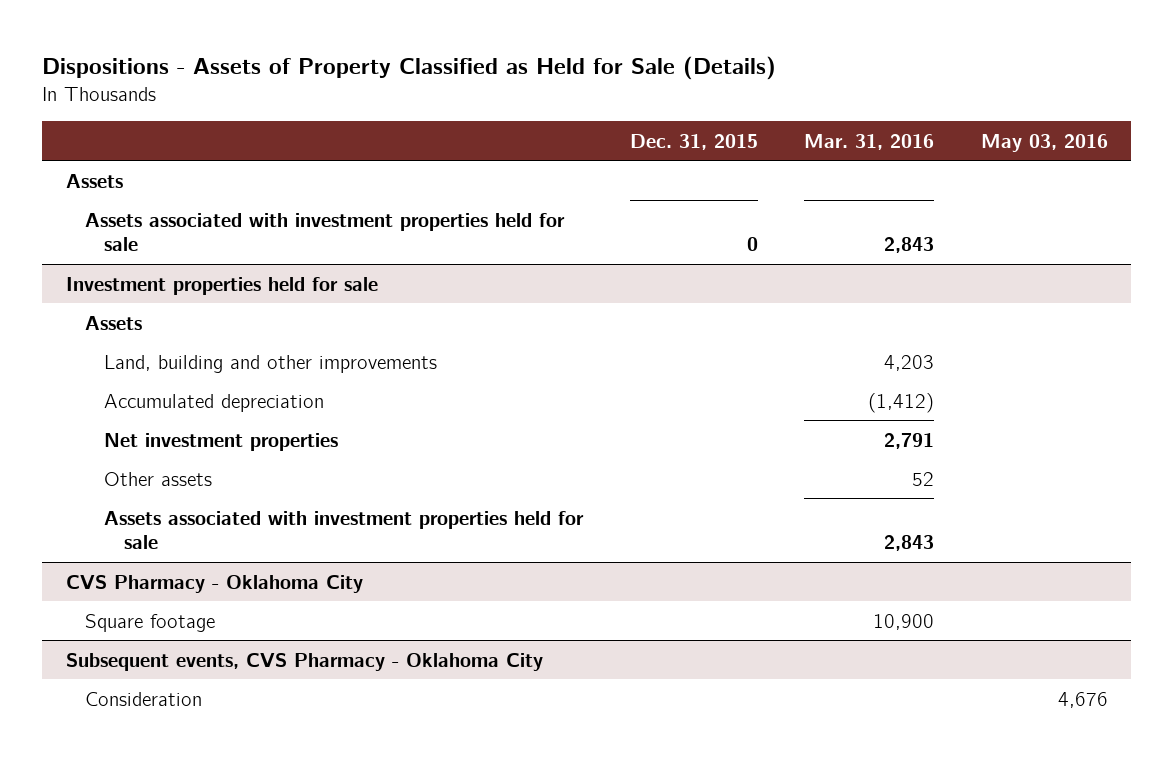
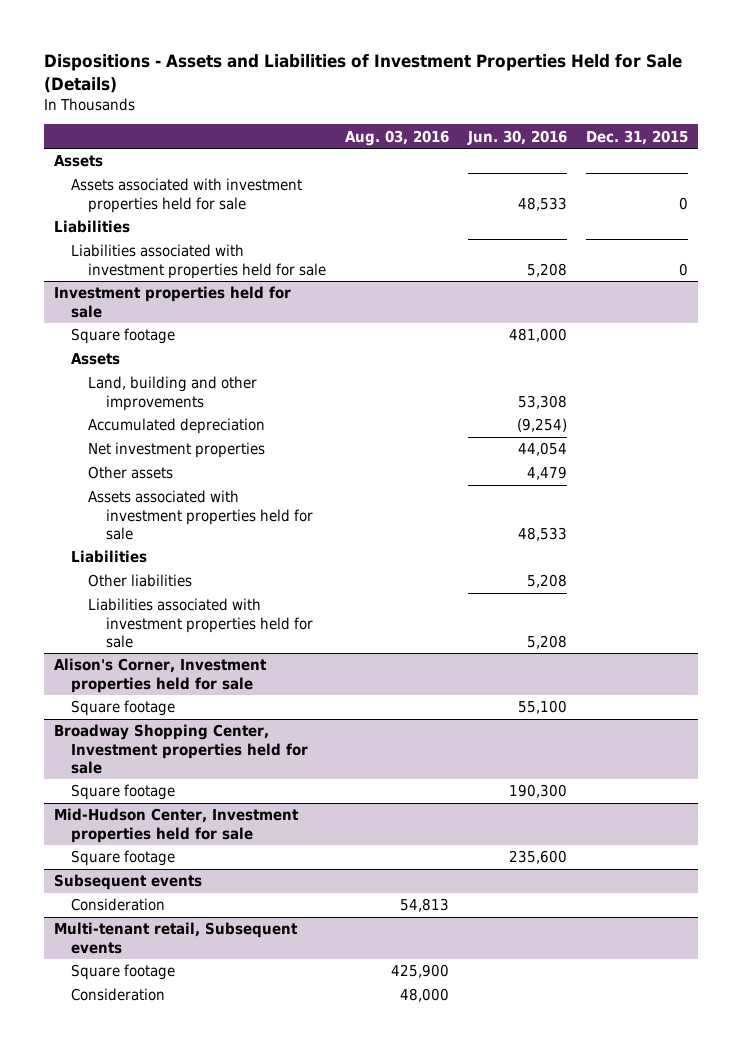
[42,55,777,80] Dispositions - Assets of Property Classified as Held for Sale (Details) -> [44,54,683,93] Dispositions - Assets and Liabilities of Investment Properties Held for Sale (Details)
[804,133,935,150] Mar. 31, 2016 -> none
[980,133,1108,152] May 03, 2016 -> none
none -> [345,129,450,146] Aug. 03, 2016
none -> [467,129,568,145] Jun. 30, 2016
none -> [53,220,130,234] Liabilities
none -> [71,244,327,279] Liabilities associated with investment properties held for sale
none -> [71,328,176,345] Square footage
[65,574,363,593] CVS Pharmacy - Oklahoma City -> none
[85,613,216,632] Square footage -> none
none -> [71,550,148,564] Liabilities
none -> [88,574,193,588] Other liabilities
none -> [88,598,313,648] Liabilities associated with investment properties held for sale
none -> [53,658,267,693] Alison's Corner, Investment properties held for sale
none -> [71,700,176,717] Square footage
none -> [53,724,309,774] Broadway Shopping Center, Investment properties held for sale
none -> [71,784,176,801] Square footage
none -> [53,808,299,843] Mid-Hudson Center, Investment properties held for sale
none -> [71,850,176,867] Square footage
[65,652,543,671] Subsequent events, CVS Pharmacy - Oklahoma City -> [53,874,202,891] Subsequent events
none -> [53,922,298,954] Multi-tenant retail, Subsequent events
none -> [71,964,176,981] Square footage
none -> [71,988,166,1002] Consideration

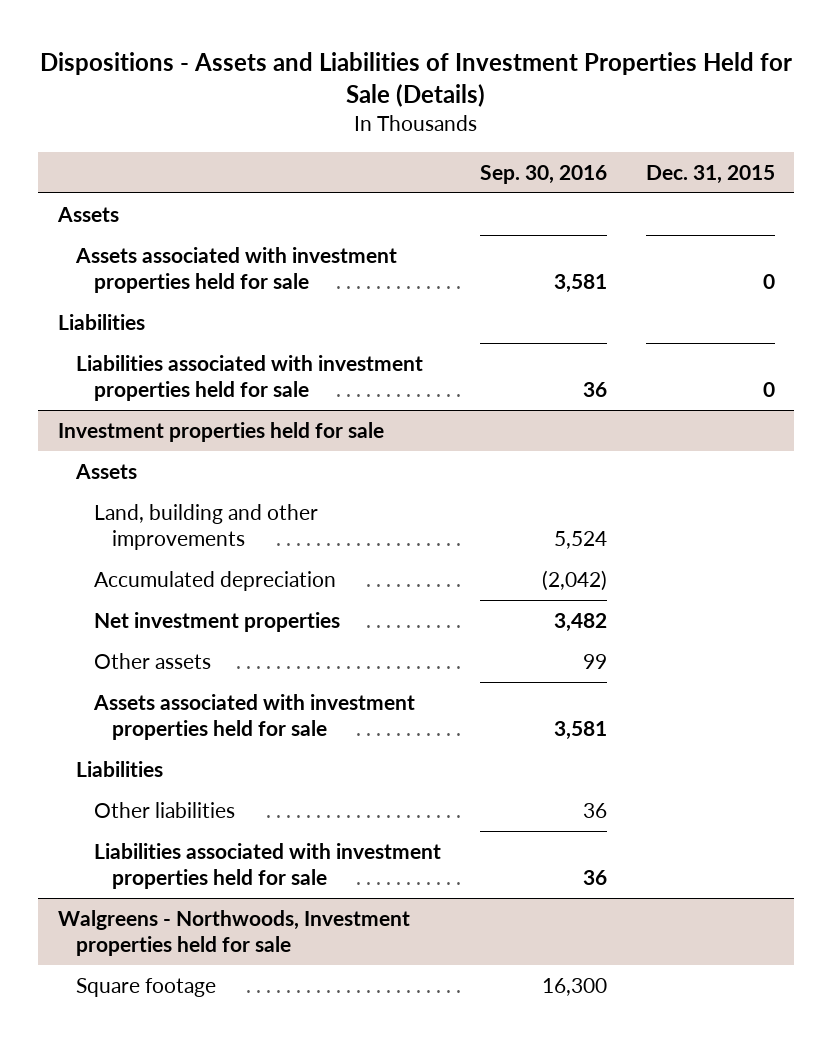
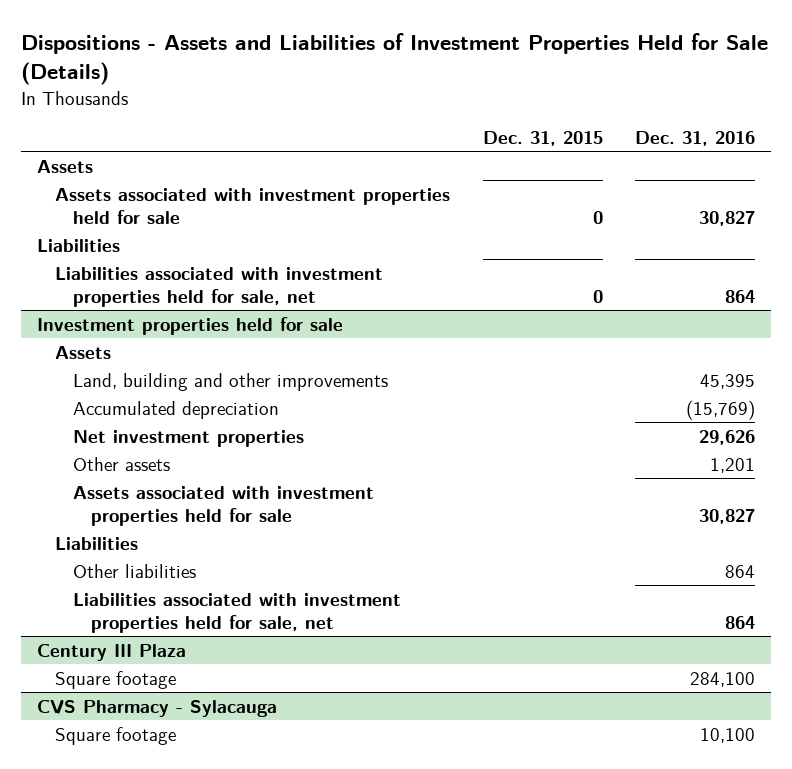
[479,164,607,184] Sep. 30, 2016 -> none
none -> [635,130,756,146] Dec. 31, 2016
[76,355,424,401] Liabilities associated with investment properties held for sale -> [55,266,384,307] Liabilities associated with investment properties held for sale, net
[57,910,410,956] Walgreens - Northwoods, Investment properties held for sale -> none
[76,978,217,998] Square footage -> none
[94,843,442,889] Liabilities associated with investment properties held for sale -> [73,592,402,633] Liabilities associated with investment properties held for sale, net
none -> [37,643,187,661] Century III Plaza
none -> [55,670,177,689] Square footage
none -> [37,699,278,717] CVS Pharmacy - Sylacauga
none -> [55,726,177,745] Square footage

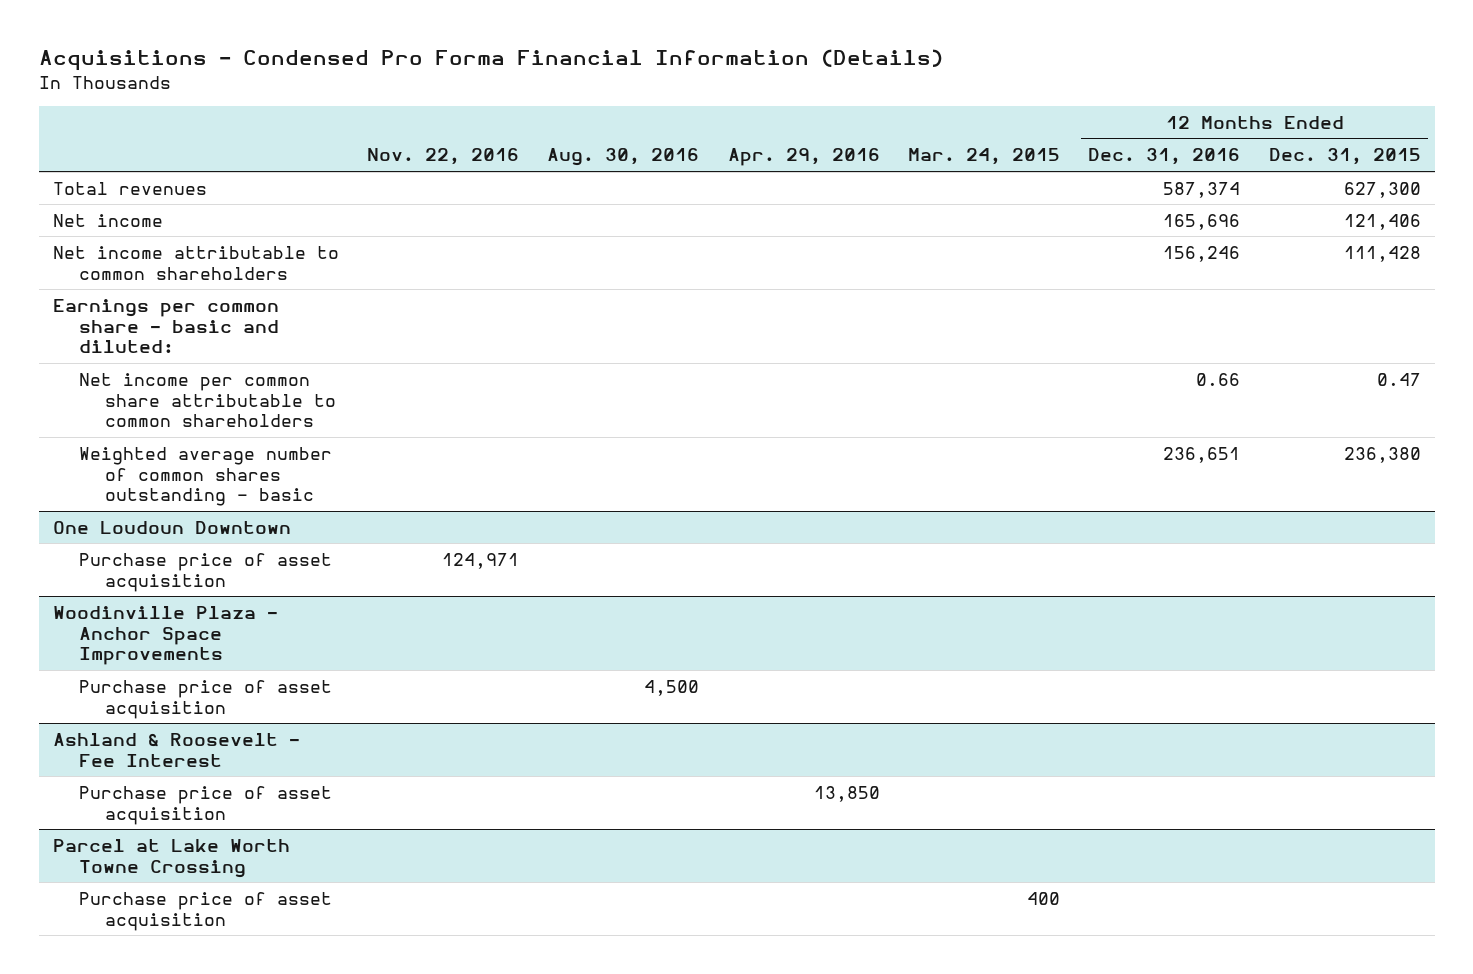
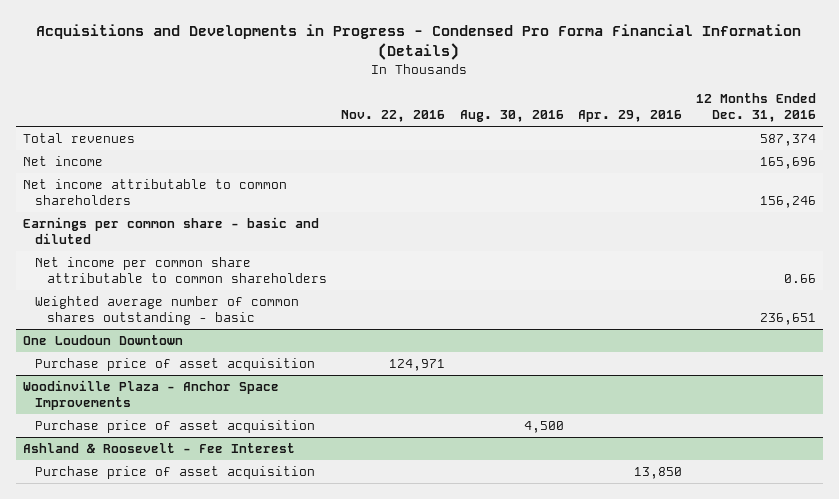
[38,49,943,72] Acquisitions - Condensed Pro Forma Financial Information (Details) -> [36,24,802,61] Acquisitions and Developments in Progress - Condensed Pro Forma Financial Information (Details)
[908,148,1061,166] Mar. 24, 2015 -> none
[1268,148,1421,166] Dec. 31, 2015 -> none
[52,298,279,354] Earnings per common share - basic and diluted: -> [22,217,319,244] Earnings per common share - basic and diluted
[52,838,290,878] Parcel at Lake Worth Towne Crossing -> none
[78,891,332,931] Purchase price of asset acquisition -> none

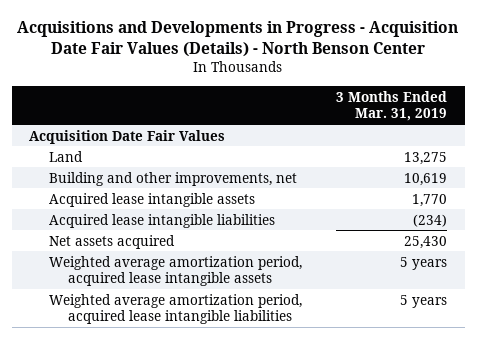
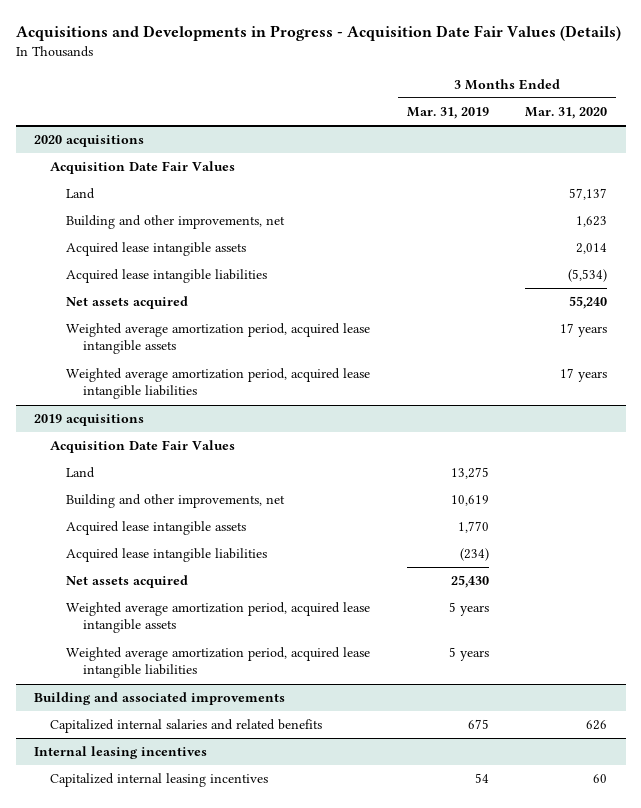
[17,20,459,58] Acquisitions and Developments in Progress - Acquisition Date Fair Values (Details) - North Benson Center -> [15,25,621,42] Acquisitions and Developments in Progress - Acquisition Date Fair Values (Details)
none -> [525,106,608,119] Mar. 31, 2020
none -> [33,135,144,148] 2020 acquisitions
none -> [50,161,236,175] Acquisition Date Fair Values
none -> [66,188,96,200] Land
none -> [66,215,286,230] Building and other improvements, net
none -> [66,242,247,257] Acquired lease intangible assets
none -> [66,269,268,284] Acquired lease intangible liabilities
none -> [66,296,189,310] Net assets acquired
none -> [66,323,371,355] Weighted average amortization period, acquired lease intangible assets
none -> [66,368,371,400] Weighted average amortization period, acquired lease intangible liabilities
none -> [33,414,144,427] 2019 acquisitions
none -> [33,692,285,706] Building and associated improvements
none -> [50,719,323,734] Capitalized internal salaries and related benefits
none -> [33,746,207,760] Internal leasing incentives
none -> [50,773,269,788] Capitalized internal leasing incentives

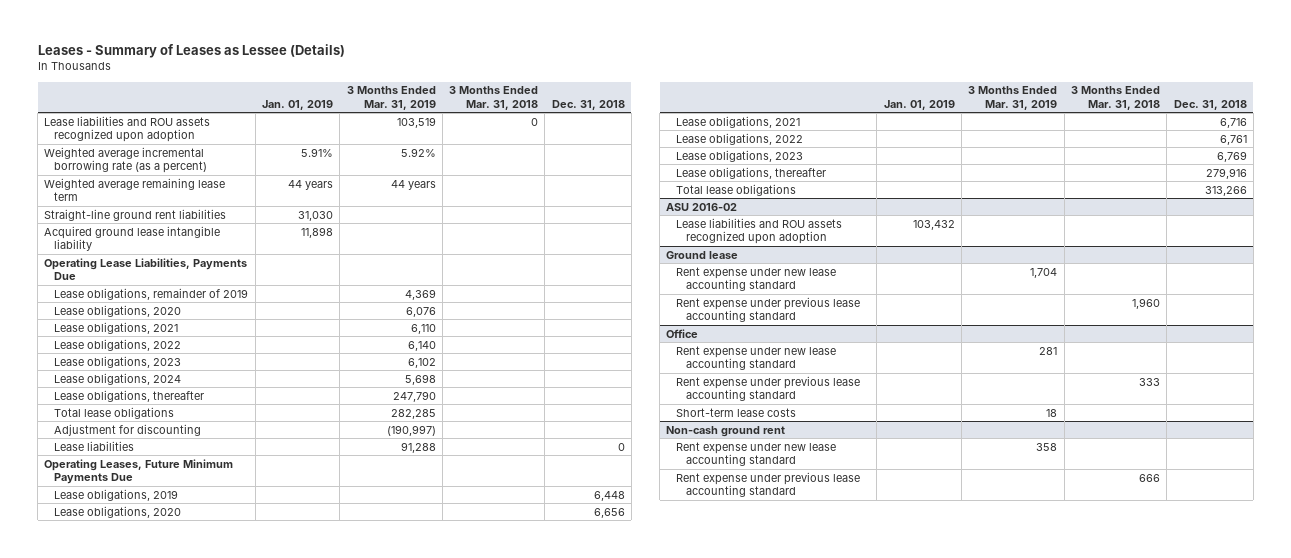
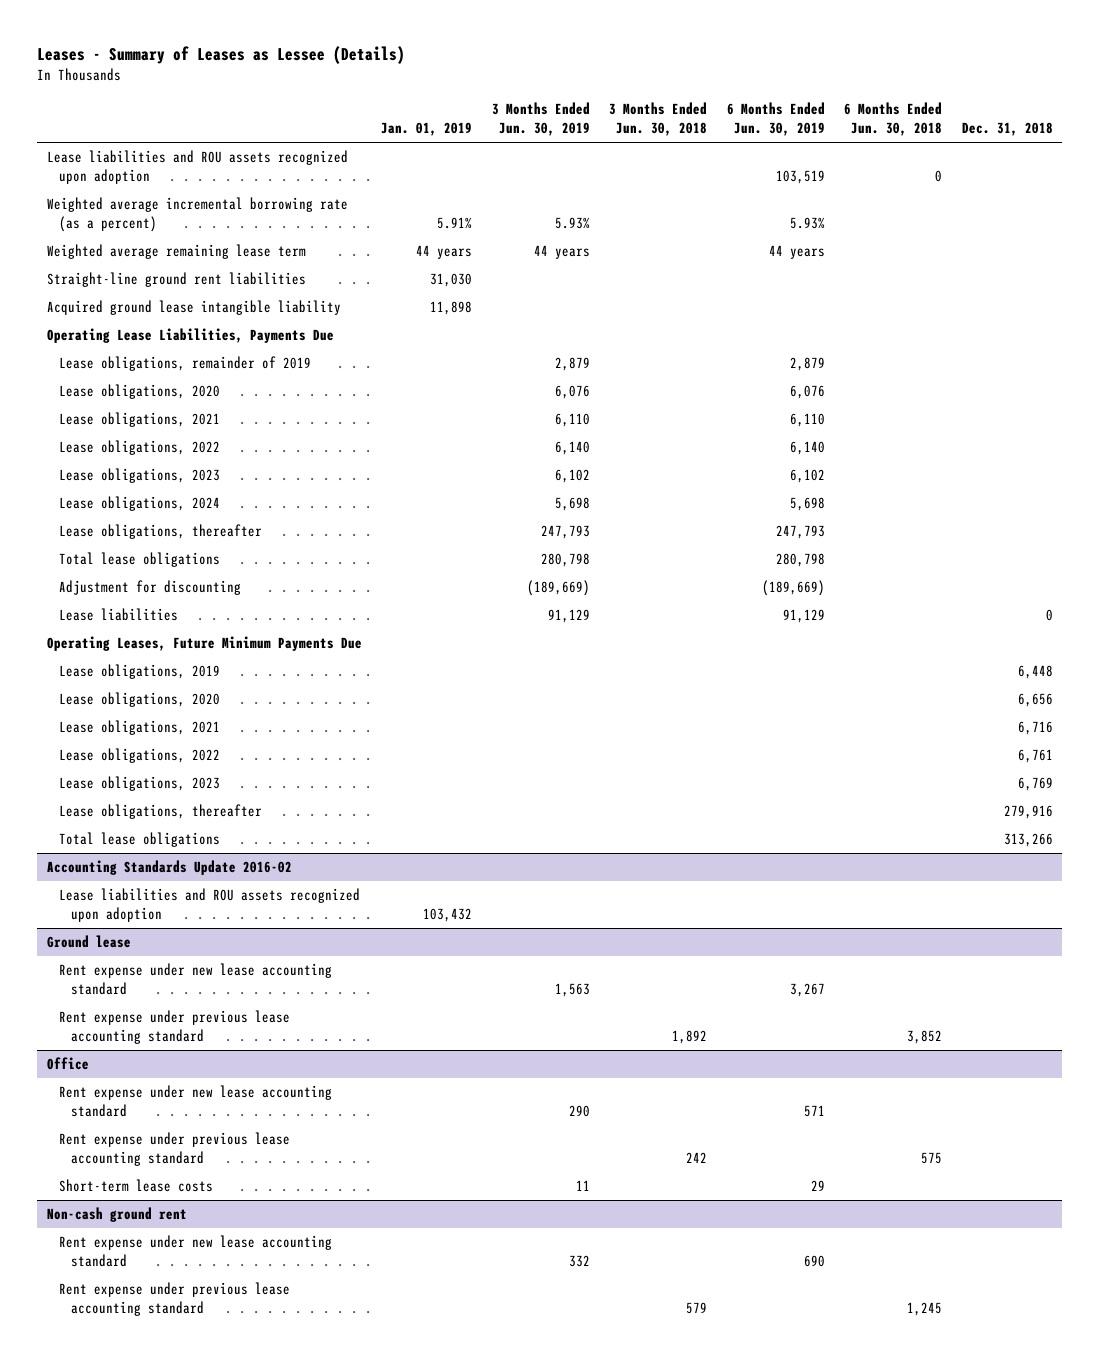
[346,86,436,110] 3 Months Ended Mar. 31, 2019 -> none
[449,86,539,110] 3 Months Ended Mar. 31, 2018 -> none
none -> [491,101,590,136] 3 Months Ended Jun. 30, 2019
none -> [609,101,708,136] 3 Months Ended Jun. 30, 2018
none -> [726,101,825,136] 6 Months Ended Jun. 30, 2019
none -> [844,101,943,136] 6 Months Ended Jun. 30, 2018
[666,202,738,211] ASU 2016-02 -> [46,860,292,876] Accounting Standards Update 2016-02

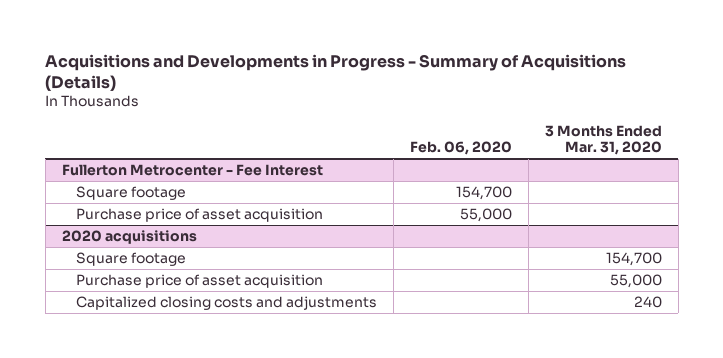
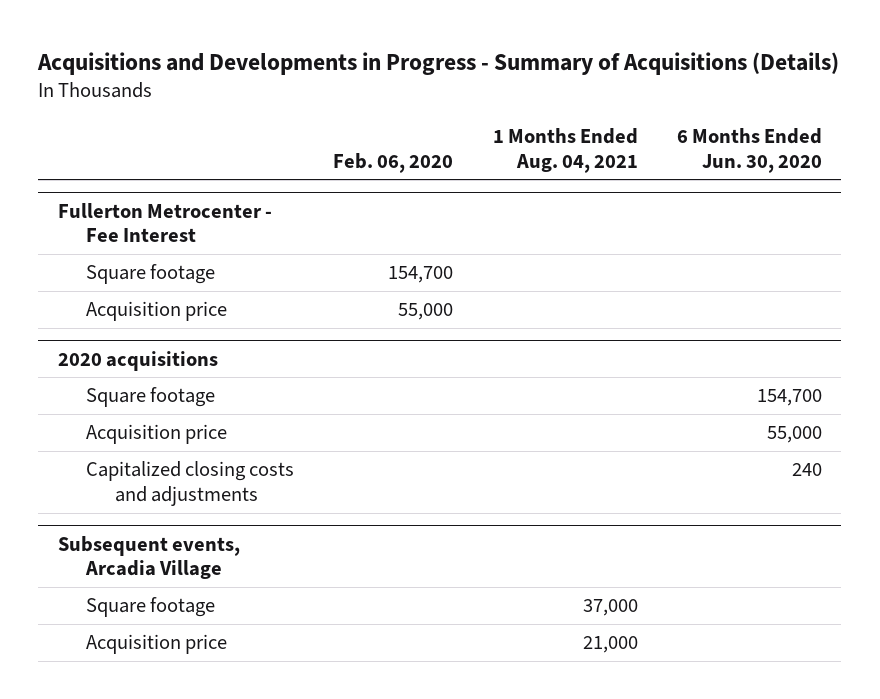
[544,125,662,156] 3 Months Ended Mar. 31, 2020 -> none
none -> [492,128,638,173] 1 Months Ended Aug. 04, 2021
none -> [676,128,822,173] 6 Months Ended Jun. 30, 2020
[75,208,323,223] Purchase price of asset acquisition -> [86,301,228,322] Acquisition price
[75,274,323,289] Purchase price of asset acquisition -> [86,424,228,445] Acquisition price
none -> [57,535,240,579] Subsequent events, Arcadia Village
none -> [86,597,216,618] Square footage
none -> [86,634,228,655] Acquisition price

